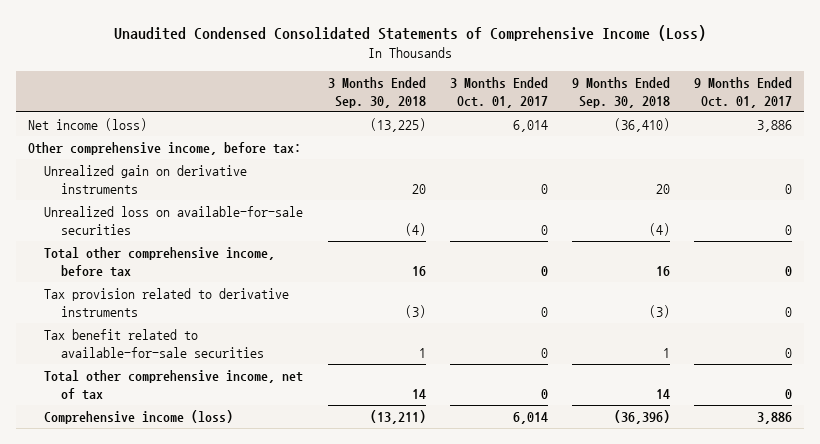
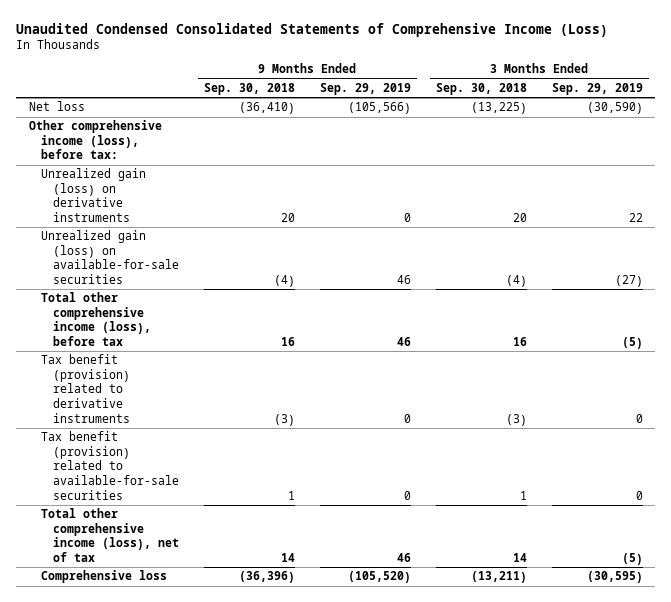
[449,76,548,108] 3 Months Ended Oct. 01, 2017 -> none
[693,76,792,108] 9 Months Ended Oct. 01, 2017 -> none
none -> [319,82,411,95] Sep. 29, 2019
none -> [551,82,643,95] Sep. 29, 2019
[28,117,148,131] Net income (loss) -> [28,101,85,112] Net loss
[28,141,302,155] Other comprehensive income, before tax: -> [28,120,162,160] Other comprehensive income (loss), before tax:
[44,164,248,194] Unrealized gain on derivative instruments -> [40,168,146,223] Unrealized gain (loss) on derivative instruments
[44,205,304,235] Unrealized loss on available-for-sale securities -> [40,230,179,285] Unrealized gain (loss) on available-for-sale securities
[44,246,276,277] Total other comprehensive income, before tax -> [40,292,151,347] Total other comprehensive income (loss), before tax
[44,287,290,317] Tax provision related to derivative instruments -> [40,354,130,423] Tax benefit (provision) related to derivative instruments
[44,328,264,358] Tax benefit related to available-for-sale securities -> [40,431,179,500] Tax benefit (provision) related to available-for-sale securities
[44,369,304,400] Total other comprehensive income, net of tax -> [40,508,179,563] Total other comprehensive income (loss), net of tax
[44,409,234,424] Comprehensive income (loss) -> [40,570,167,584] Comprehensive loss

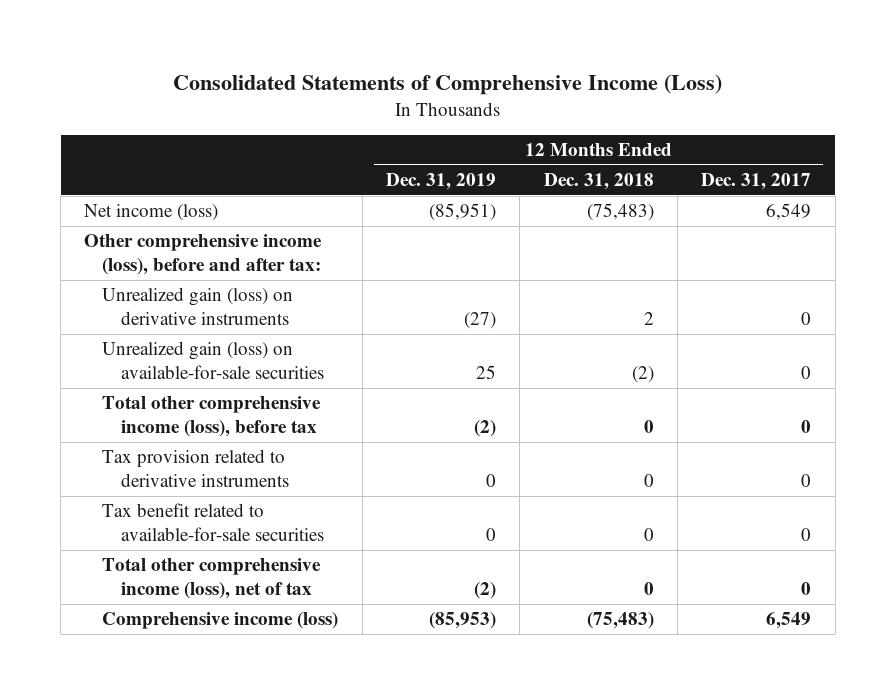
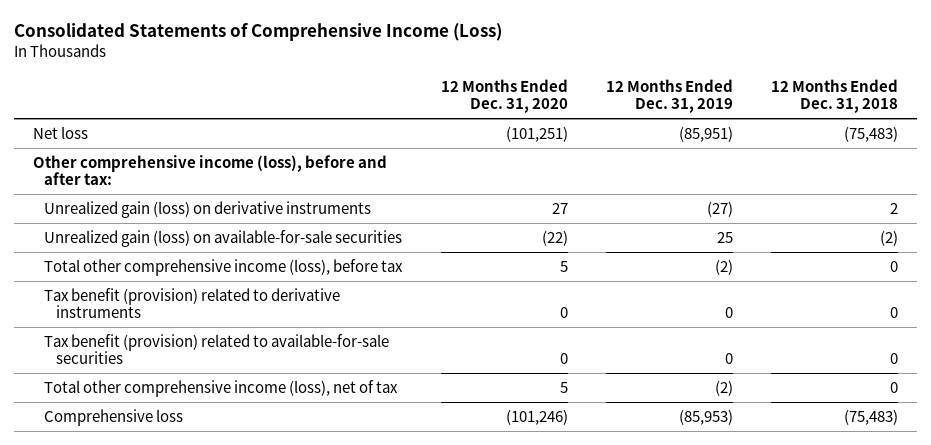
[701,173,812,191] Dec. 31, 2017 -> none
none -> [440,79,568,114] 12 Months Ended Dec. 31, 2020
[84,204,219,222] Net income (loss) -> [33,125,89,139] Net loss
[102,449,289,488] Tax provision related to derivative instruments -> [44,287,341,319] Tax benefit (provision) related to derivative instruments
[102,503,324,542] Tax benefit related to available-for-sale securities -> [44,333,390,365] Tax benefit (provision) related to available-for-sale securities
[102,612,339,630] Comprehensive income (loss) -> [44,408,184,426] Comprehensive loss

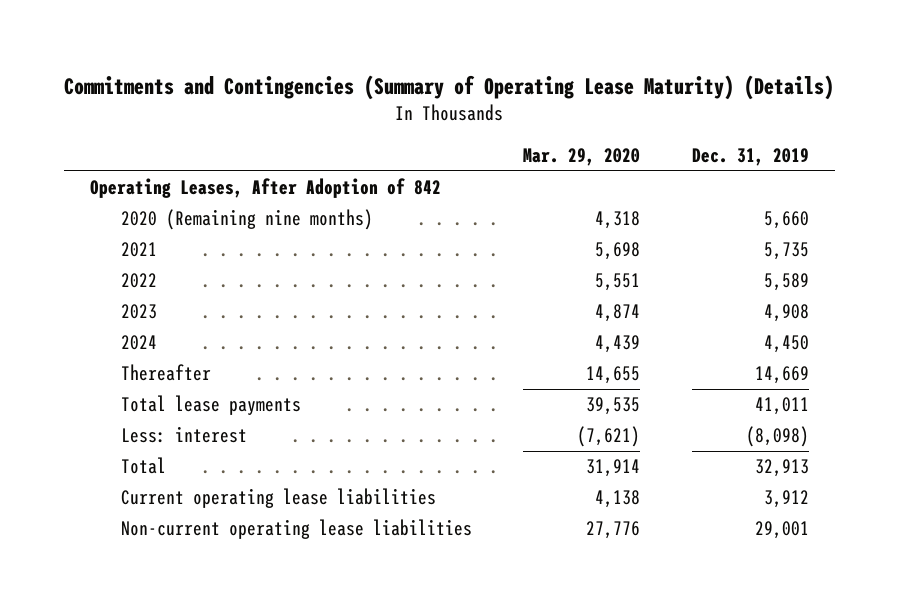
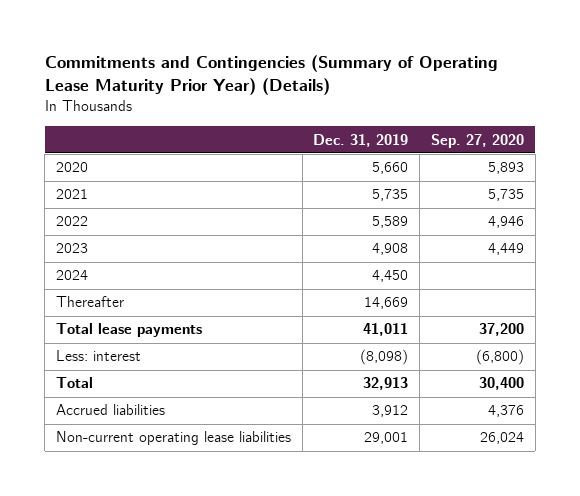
[64,75,835,101] Commitments and Contingencies (Summary of Operating Lease Maturity) (Details) -> [44,54,498,96] Commitments and Contingencies (Summary of Operating Lease Maturity Prior Year) (Details)
[523,148,641,167] Mar. 29, 2020 -> none
none -> [430,133,524,148] Sep. 27, 2020
[89,178,441,199] Operating Leases, After Adoption of 842 -> none
[120,209,373,231] 2020 (Remaining nine months) -> [55,162,88,173] 2020
[120,488,436,509] Current operating lease liabilities -> [55,404,165,416] Accrued liabilities

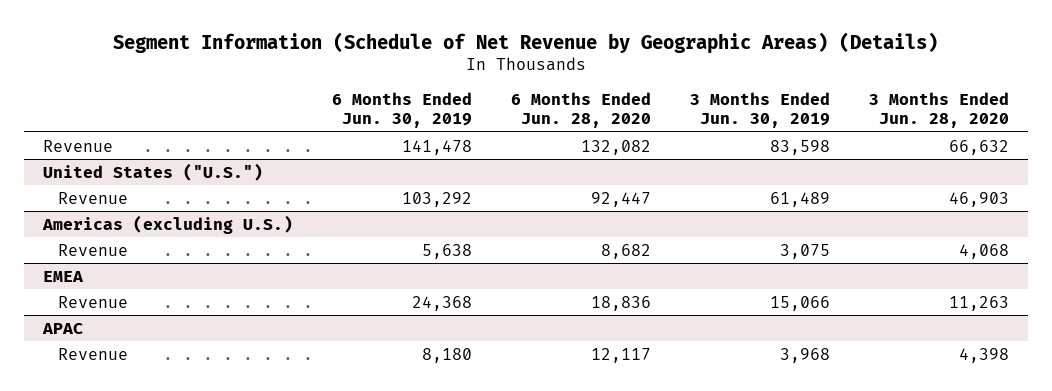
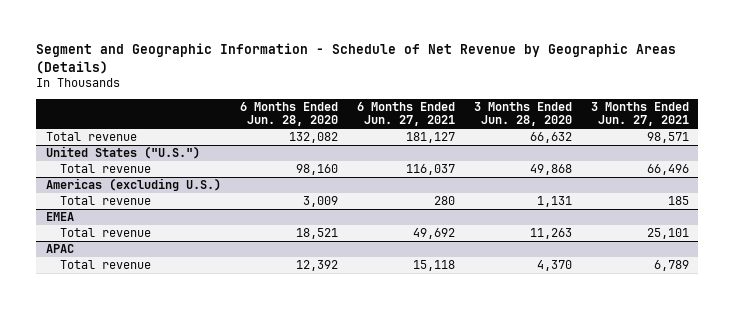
[113,31,939,54] Segment Information (Schedule of Net Revenue by Geographic Areas) (Details) -> [36,42,677,74] Segment and Geographic Information - Schedule of Net Revenue by Geographic Areas (Details)
[332,91,473,128] 6 Months Ended Jun. 30, 2019 -> none
[689,91,830,128] 3 Months Ended Jun. 30, 2019 -> none
none -> [356,102,455,127] 6 Months Ended Jun. 27, 2021
none -> [590,102,689,127] 3 Months Ended Jun. 27, 2021
[43,139,114,152] Revenue -> [45,132,137,142] Total revenue
[58,191,129,204] Revenue -> [60,164,152,174] Total revenue
[591,191,652,207] 92,447 -> [295,164,338,176] 98,160
[948,191,1009,207] 46,903 -> [529,164,572,176] 49,868
[58,243,129,256] Revenue -> [60,196,152,206] Total revenue
[601,243,652,259] 8,682 -> [302,196,338,208] 3,009
[958,243,1009,259] 4,068 -> [536,196,572,208] 1,131
[58,295,129,308] Revenue -> [60,228,152,238] Total revenue
[591,295,652,311] 18,836 -> [295,228,338,240] 18,521
[58,347,129,360] Revenue -> [60,260,152,270] Total revenue
[591,347,652,363] 12,117 -> [295,260,338,272] 12,392
[958,347,1009,363] 4,398 -> [536,260,572,272] 4,370

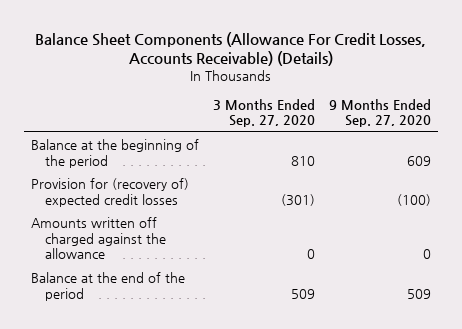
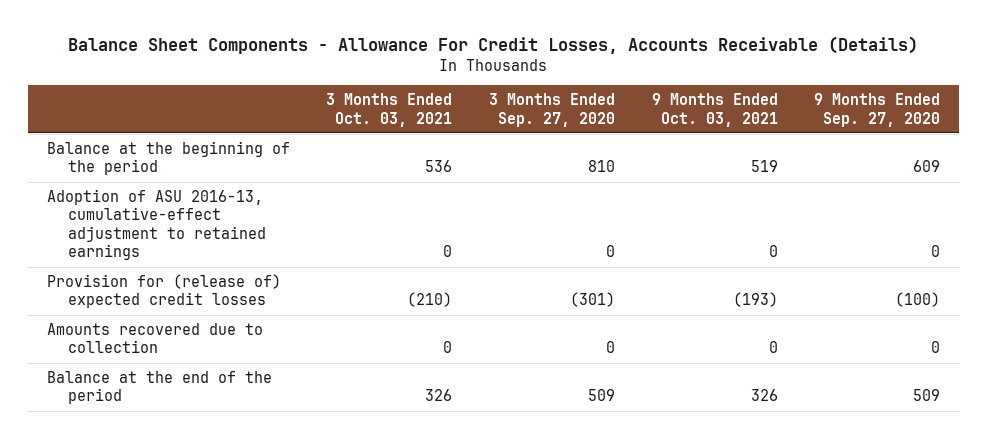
[35,31,427,67] Balance Sheet Components (Allowance For Credit Losses, Accounts Receivable) (Details) -> [68,35,919,54] Balance Sheet Components - Allowance For Credit Losses, Accounts Receivable (Details)
none -> [326,93,453,127] 3 Months Ended Oct. 03, 2021
none -> [651,93,778,127] 9 Months Ended Oct. 03, 2021
none -> [46,188,267,261] Adoption of ASU 2016-13, cumulative-effect adjustment to retained earnings
[31,178,190,207] Provision for (recovery of) expected credit losses -> [46,273,281,309] Provision for (release of) expected credit losses
[31,217,167,260] Amounts written off charged against the allowance -> [46,322,263,354] Amounts recovered due to collection

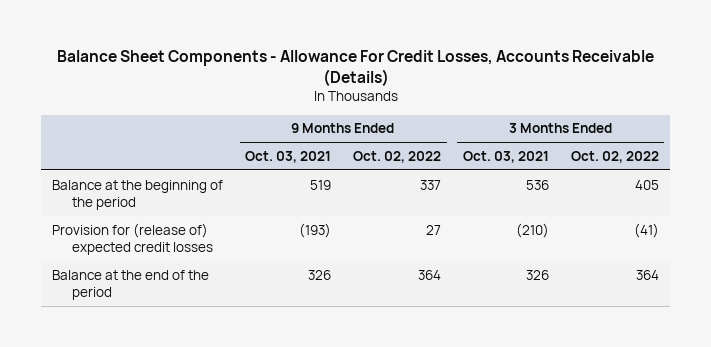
[488,93,615,127] 3 Months Ended Sep. 27, 2020 -> none
[814,93,941,127] 9 Months Ended Sep. 27, 2020 -> none
none -> [353,150,442,163] Oct. 02, 2022
none -> [570,150,659,163] Oct. 02, 2022
[46,188,267,261] Adoption of ASU 2016-13, cumulative-effect adjustment to retained earnings -> none
[46,322,263,354] Amounts recovered due to collection -> none

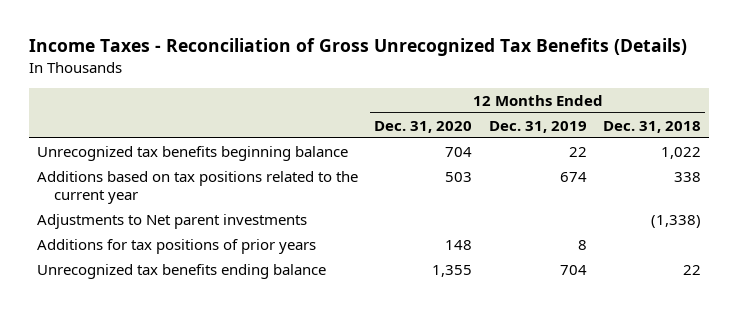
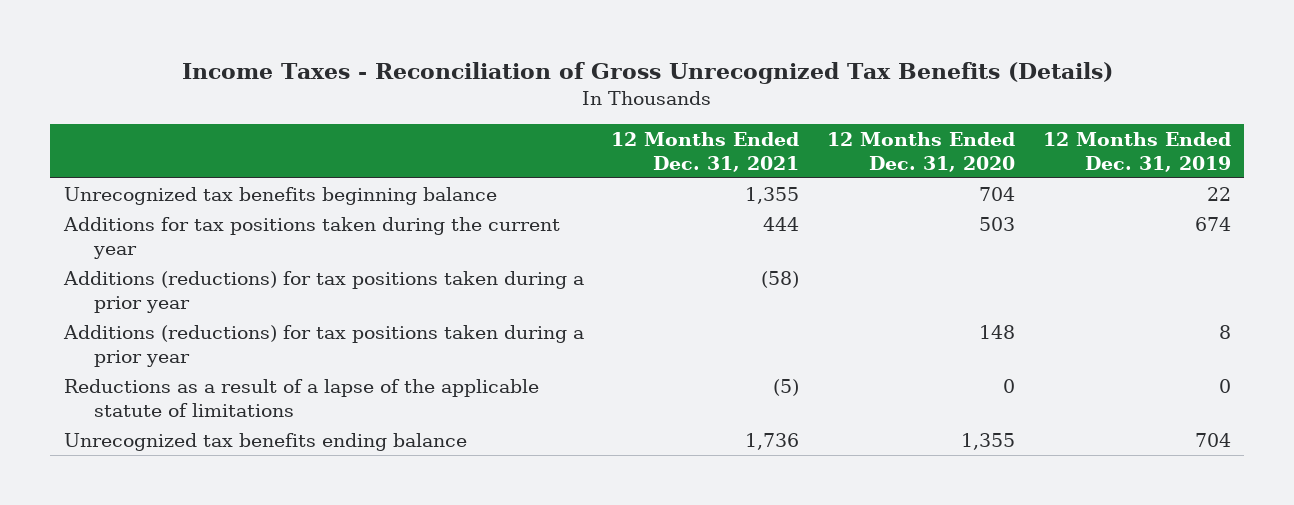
[603,120,702,133] Dec. 31, 2018 -> none
none -> [611,131,800,172] 12 Months Ended Dec. 31, 2021
[36,213,307,229] Adjustments to Net parent investments -> none
[36,170,358,205] Additions based on tax positions related to the current year -> [62,216,560,259] Additions for tax positions taken during the current year
none -> [62,270,584,313] Additions (reductions) for tax positions taken during a prior year
[36,238,316,254] Additions for tax positions of prior years -> [62,324,584,367] Additions (reductions) for tax positions taken during a prior year
none -> [63,378,539,417] Reductions as a result of a lapse of the applicable statute of limitations

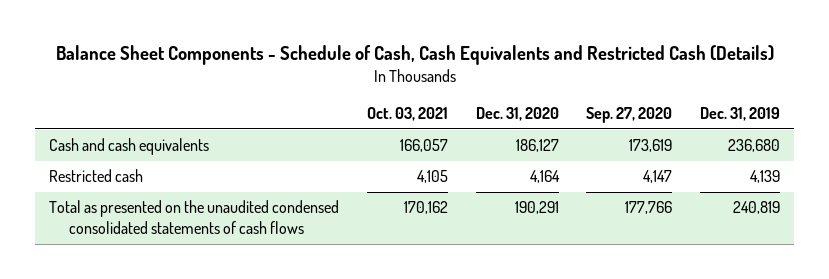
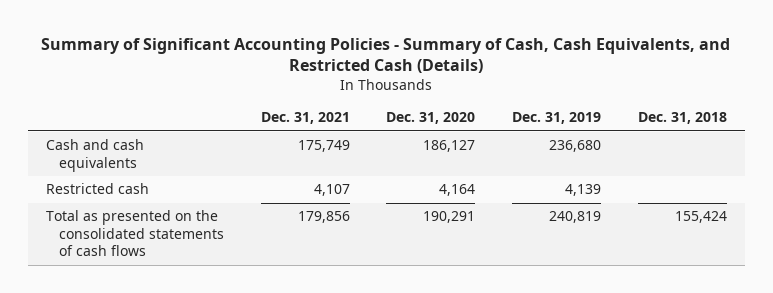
[55,44,774,65] Balance Sheet Components - Schedule of Cash, Cash Equivalents and Restricted Cash (Details) -> [41,37,731,74] Summary of Significant Accounting Policies - Summary of Cash, Cash Equivalents, and Restricted Cash (Details)
[366,107,448,122] Oct. 03, 2021 -> none
[586,107,673,124] Sep. 27, 2020 -> none
none -> [260,112,350,125] Dec. 31, 2021
none -> [637,112,727,125] Dec. 31, 2018
[48,200,339,234] Total as presented on the unaudited condensed consolidated statements of cash flows -> [46,210,225,257] Total as presented on the consolidated statements of cash flows

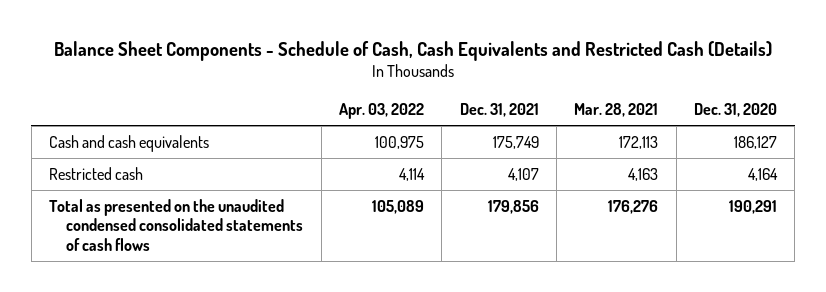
[41,37,731,74] Summary of Significant Accounting Policies - Summary of Cash, Cash Equivalents, and Restricted Cash (Details) -> [53,40,772,61] Balance Sheet Components - Schedule of Cash, Cash Equivalents and Restricted Cash (Details)
[512,112,602,125] Dec. 31, 2019 -> none
[637,112,727,125] Dec. 31, 2018 -> none
none -> [338,103,424,120] Apr. 03, 2022
none -> [574,103,659,118] Mar. 28, 2021
[46,210,225,257] Total as presented on the consolidated statements of cash flows -> [49,198,304,251] Total as presented on the unaudited condensed consolidated statements of cash flows

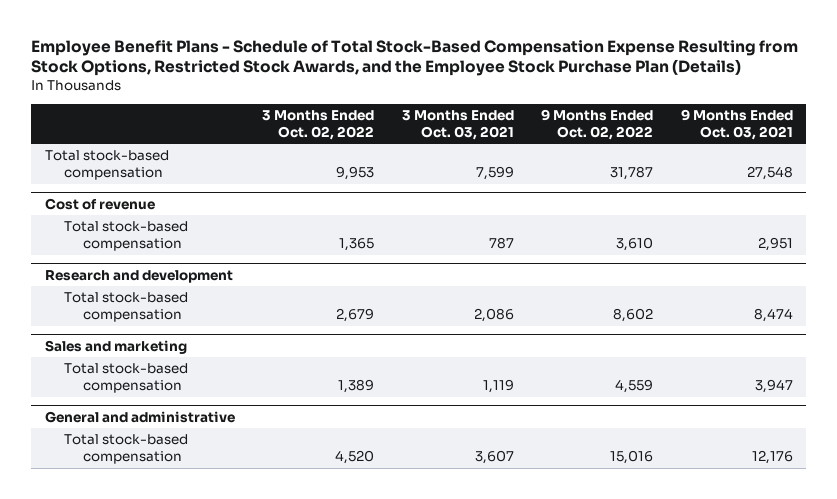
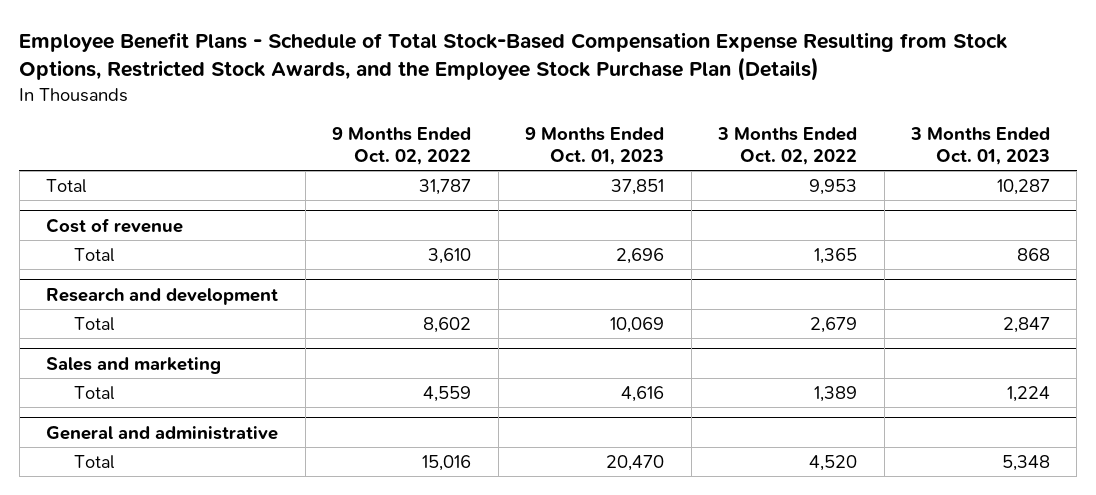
[401,110,514,140] 3 Months Ended Oct. 03, 2021 -> none
[680,109,793,140] 9 Months Ended Oct. 03, 2021 -> none
none -> [525,127,665,165] 9 Months Ended Oct. 01, 2023
none -> [909,127,1050,165] 3 Months Ended Oct. 01, 2023
[44,150,169,180] Total stock-based compensation -> [46,178,87,193] Total
[63,221,188,251] Total stock-based compensation -> [73,247,114,262] Total
[63,292,188,322] Total stock-based compensation -> [73,316,114,331] Total
[63,363,188,393] Total stock-based compensation -> [73,385,114,400] Total
[63,434,188,464] Total stock-based compensation -> [73,454,114,469] Total

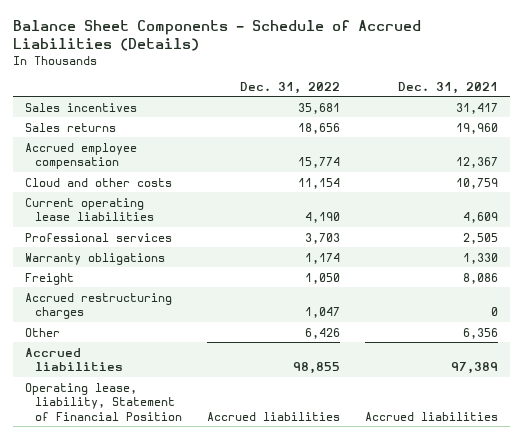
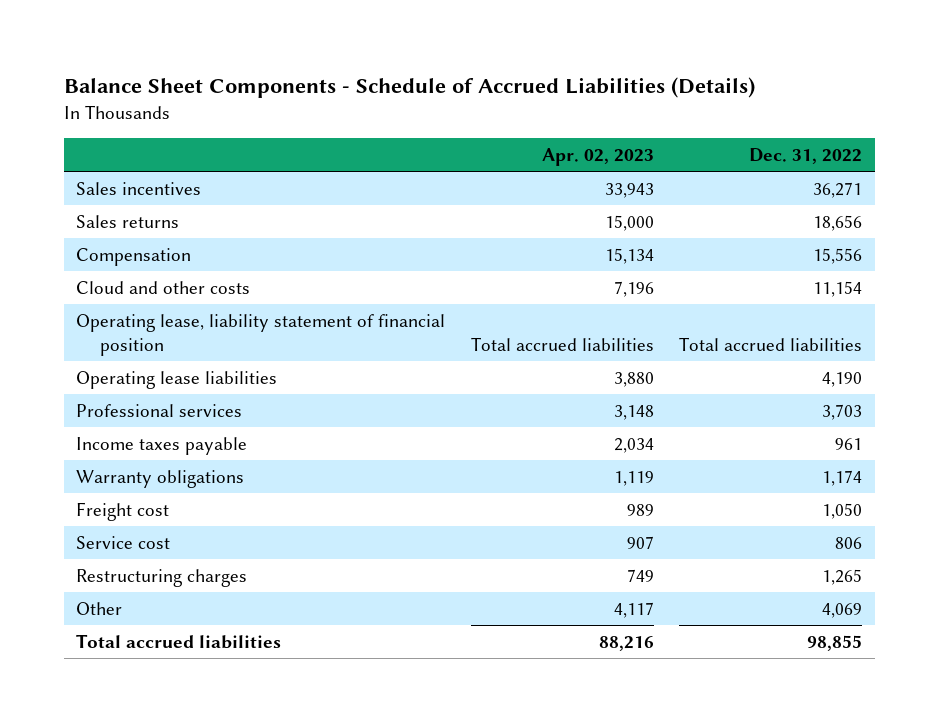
[397,81,498,94] Dec. 31, 2021 -> none
none -> [541,148,654,167] Apr. 02, 2023
[297,102,340,114] 35,681 -> [813,181,863,198] 36,271
[25,142,138,170] Accrued employee compensation -> [76,247,192,266] Compensation
[297,157,340,169] 15,774 -> [813,247,863,264] 15,556
none -> [76,313,446,356] Operating lease, liability statement of financial position
[25,197,154,222] Current operating lease liabilities -> [76,370,278,389] Operating lease liabilities
none -> [76,436,248,455] Income taxes payable
[25,382,182,421] Operating lease, liability, Statement of Financial Position -> none
[25,272,75,285] Freight -> [76,501,170,521] Freight cost
none -> [76,535,171,549] Service cost
[25,292,173,320] Accrued restructuring charges -> [76,568,248,587] Restructuring charges
[304,307,340,319] 1,047 -> [822,568,863,585] 1,265
[304,327,340,339] 6,426 -> [822,602,863,618] 4,069
[25,347,123,372] Accrued liabilities -> [76,633,282,649] Total accrued liabilities

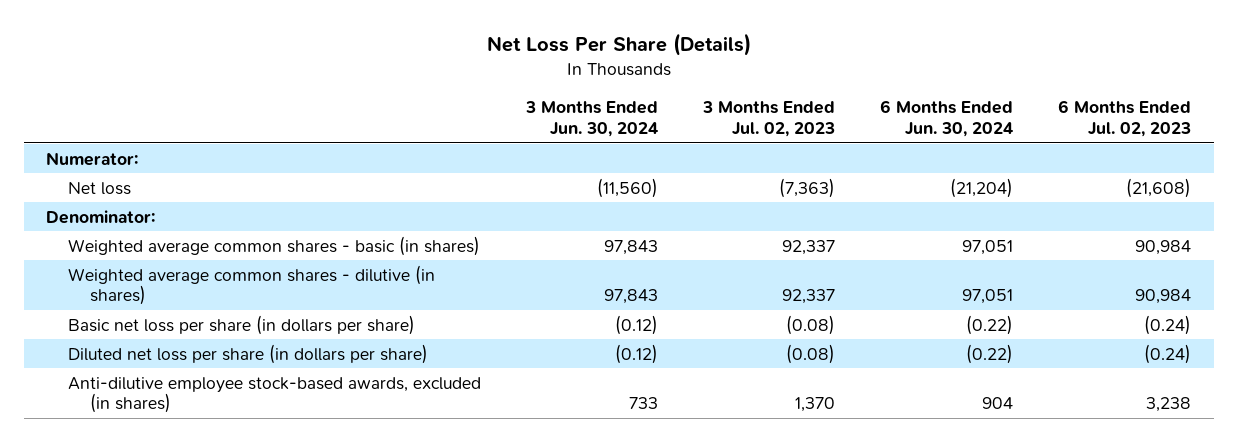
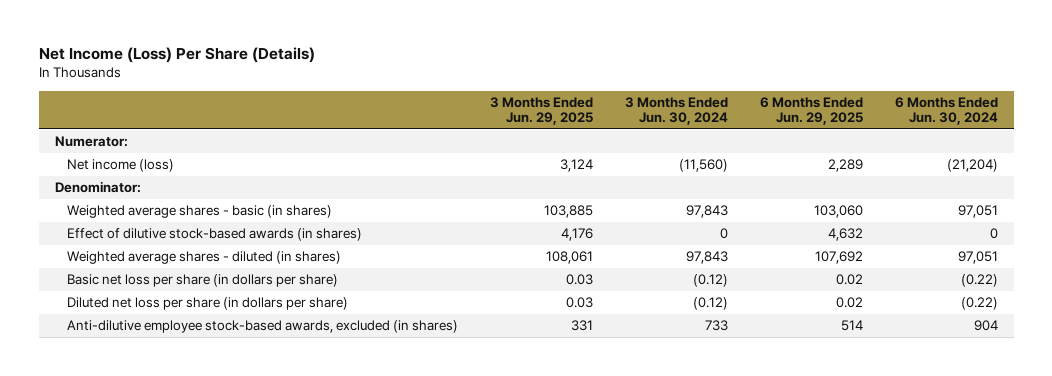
[486,33,751,57] Net Loss Per Share (Details) -> [38,47,315,64] Net Income (Loss) Per Share (Details)
[702,101,836,138] 3 Months Ended Jul. 02, 2023 -> none
[1058,100,1192,138] 6 Months Ended Jul. 02, 2023 -> none
none -> [489,96,593,126] 3 Months Ended Jun. 29, 2025
none -> [759,96,863,126] 6 Months Ended Jun. 29, 2025
[68,181,132,195] Net loss -> [66,159,174,173] Net income (loss)
[68,235,481,256] Weighted average common shares - basic (in shares) -> [66,205,332,219] Weighted average shares - basic (in shares)
none -> [66,228,362,242] Effect of dilutive stock-based awards (in shares)
[68,264,436,306] Weighted average common shares - dilutive (in shares) -> [66,251,341,265] Weighted average shares - diluted (in shares)

